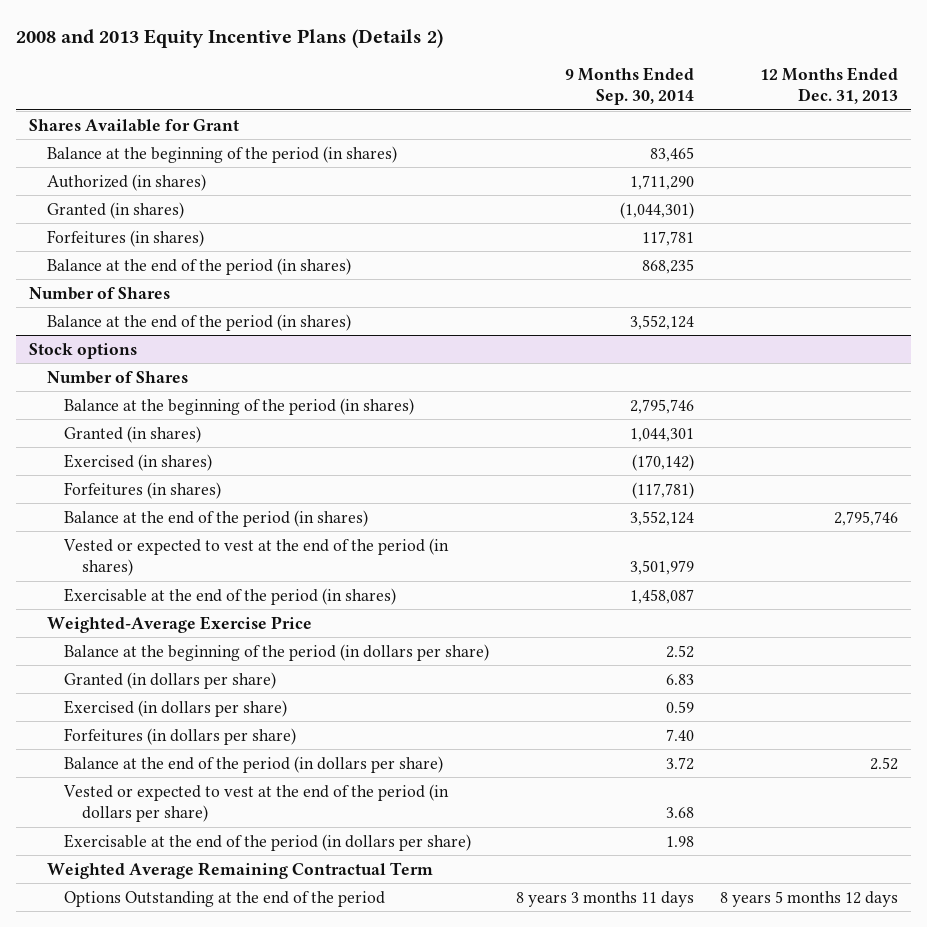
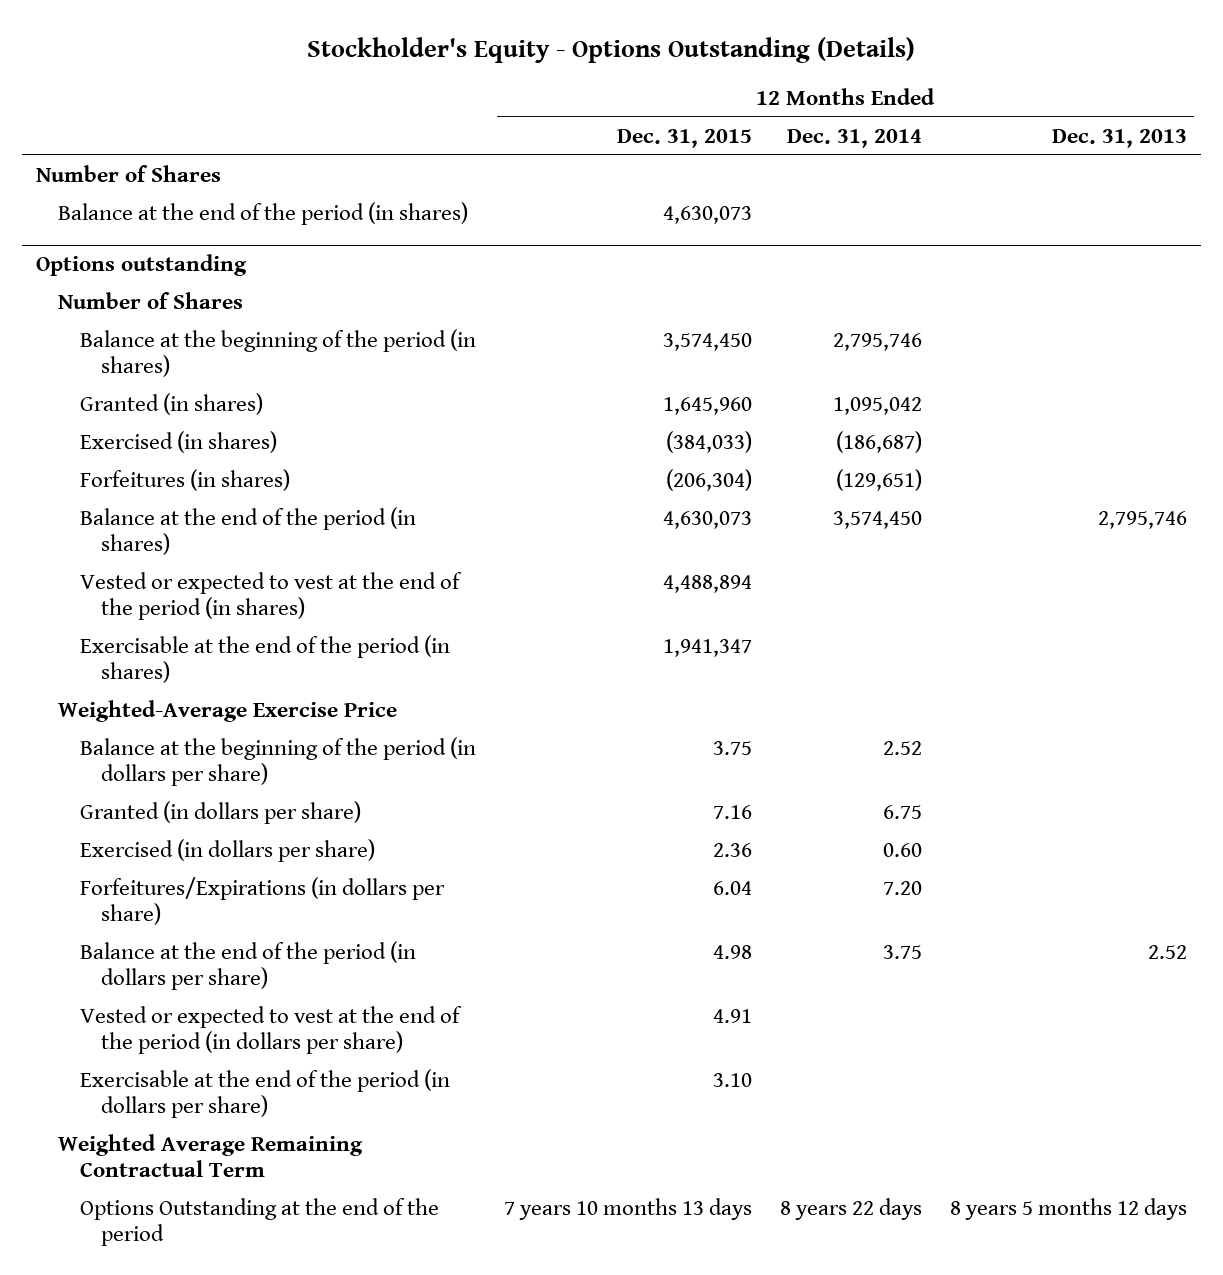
[15,28,443,48] 2008 and 2013 Equity Incentive Plans (Details 2) -> [307,36,916,63] Stockholder's Equity - Options Outstanding (Details)
[564,66,694,106] 9 Months Ended Sep. 30, 2014 -> none
none -> [616,128,752,148] Dec. 31, 2015
none -> [786,128,922,148] Dec. 31, 2014
[28,118,239,132] Shares Available for Grant -> none
[46,145,397,163] Balance at the beginning of the period (in shares) -> none
[46,173,206,191] Authorized (in shares) -> none
[46,201,184,219] Granted (in shares) -> none
[46,229,204,247] Forfeitures (in shares) -> none
[46,257,351,275] Balance at the end of the period (in shares) -> none
[28,342,137,359] Stock options -> [35,253,247,276] Options outstanding
[64,727,297,745] Forfeitures (in dollars per share) -> [79,876,445,926] Forfeitures/Expirations (in dollars per share)

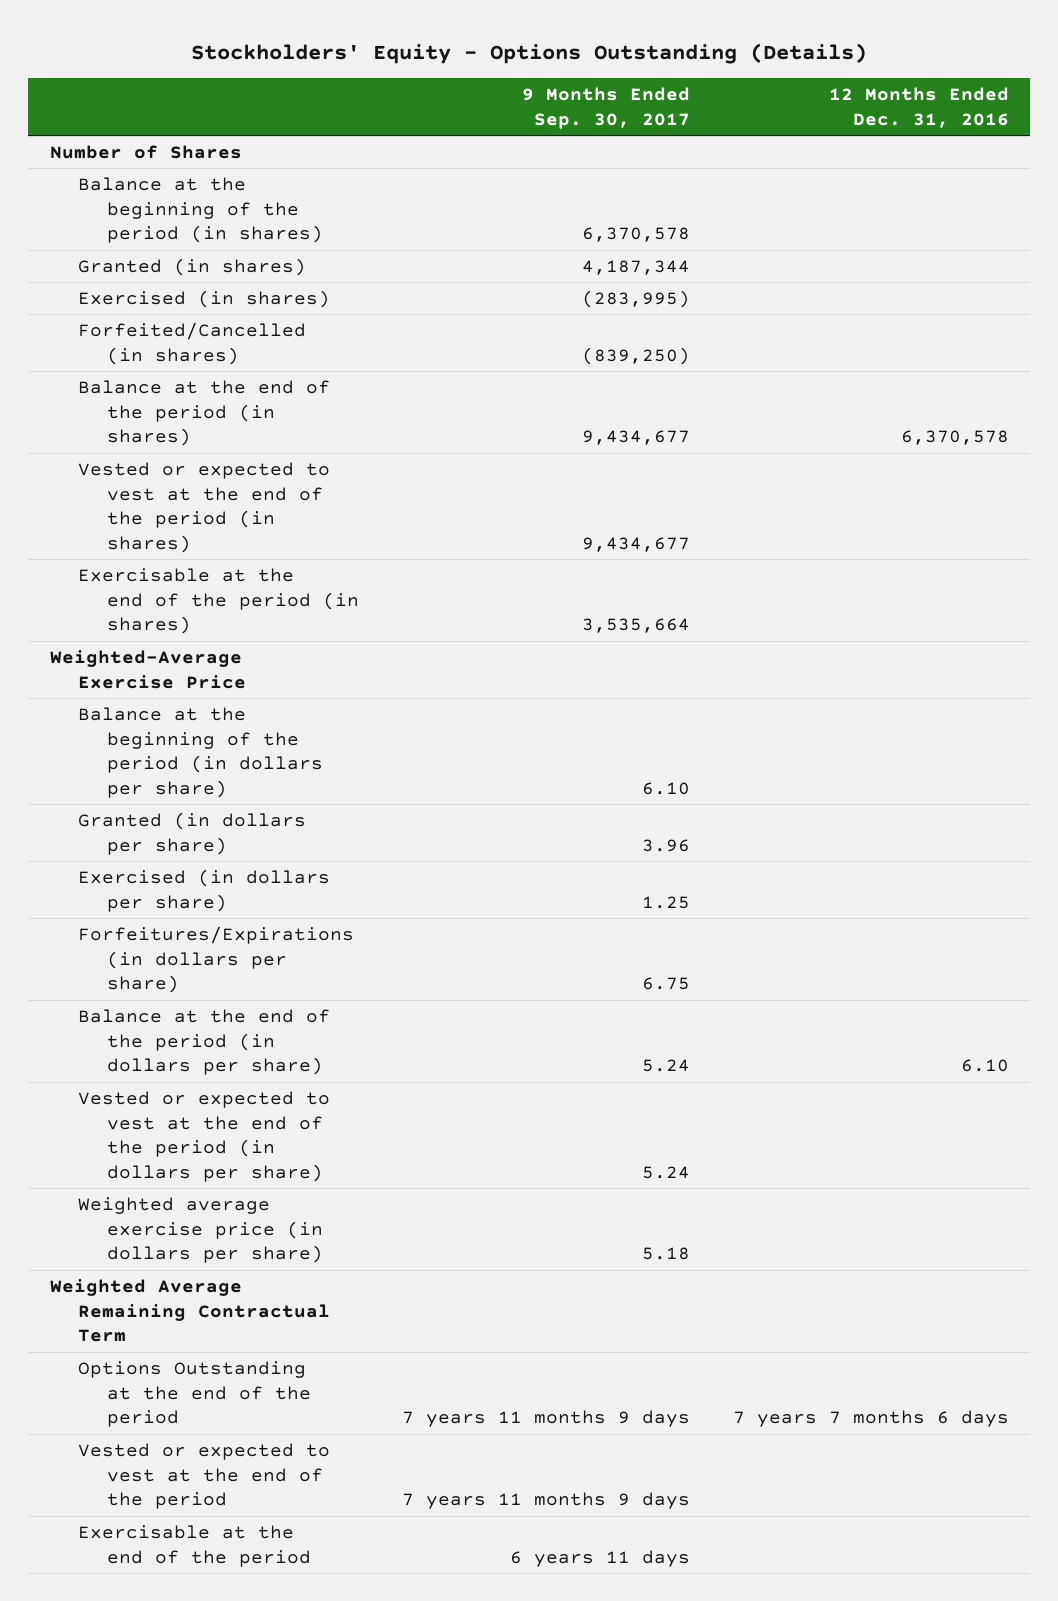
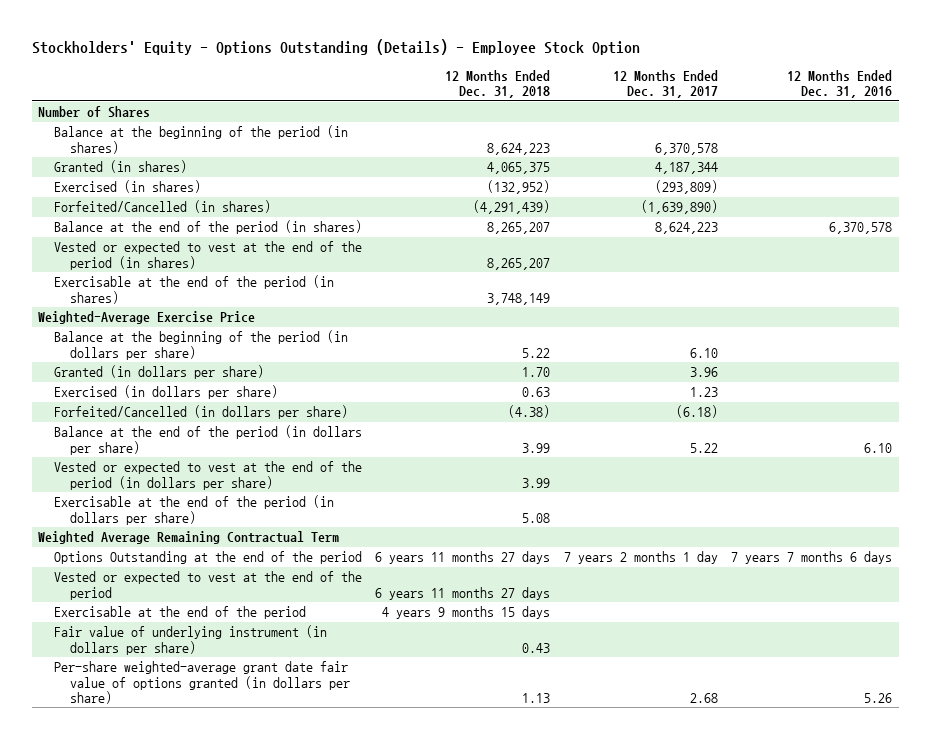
[191,42,868,64] Stockholders' Equity - Options Outstanding (Details) -> [31,39,640,56] Stockholders' Equity - Options Outstanding (Details) - Employee Stock Option
[521,86,690,129] 9 Months Ended Sep. 30, 2017 -> none
none -> [445,69,551,99] 12 Months Ended Dec. 31, 2018
none -> [612,69,718,99] 12 Months Ended Dec. 31, 2017
[78,925,355,994] Forfeitures/Expirations (in dollars per share) -> [54,405,349,420] Forfeited/Cancelled (in dollars per share)
[78,1196,323,1264] Weighted average exercise price (in dollars per share) -> [54,495,335,525] Exercisable at the end of the period (in dollars per share)
none -> [54,625,328,655] Fair value of underlying instrument (in dollars per share)
none -> [54,661,350,704] Per-share weighted-average grant date fair value of options granted (in dollars per share)

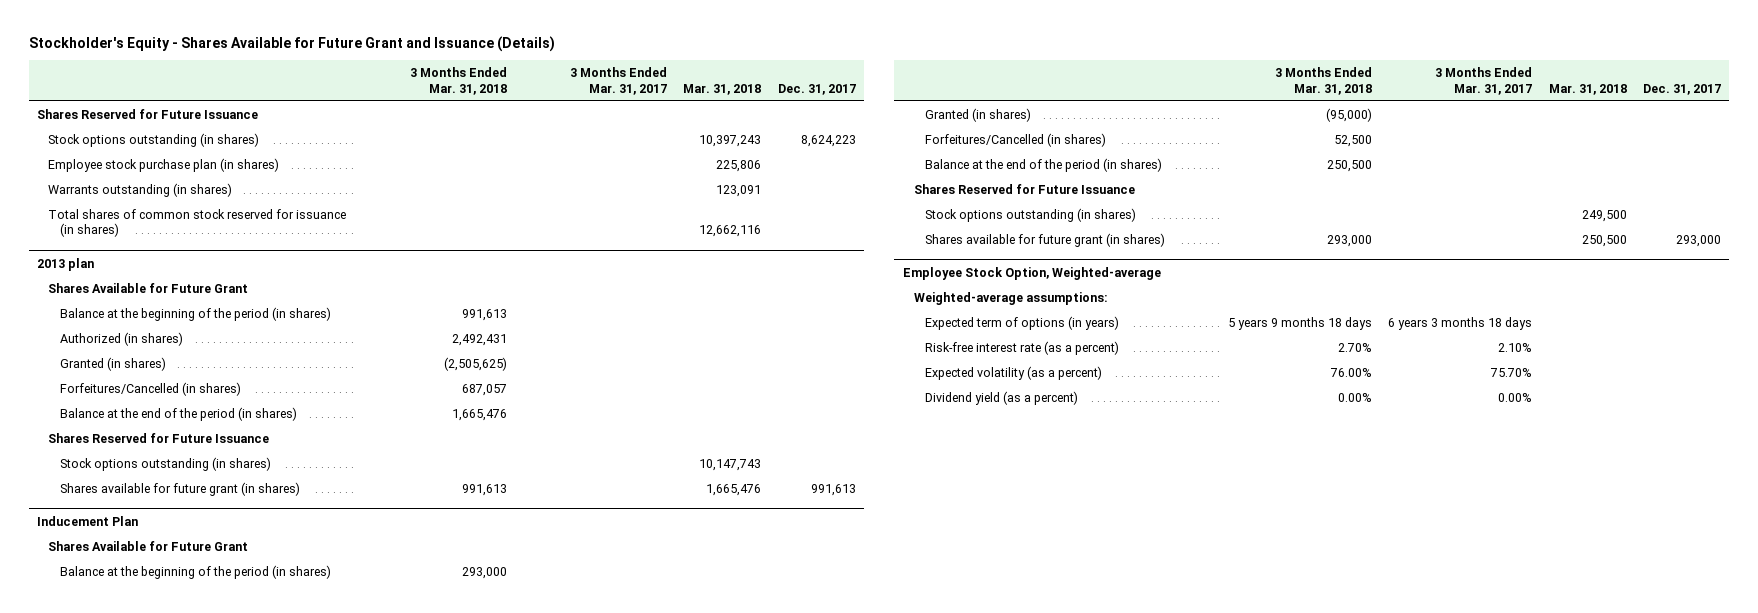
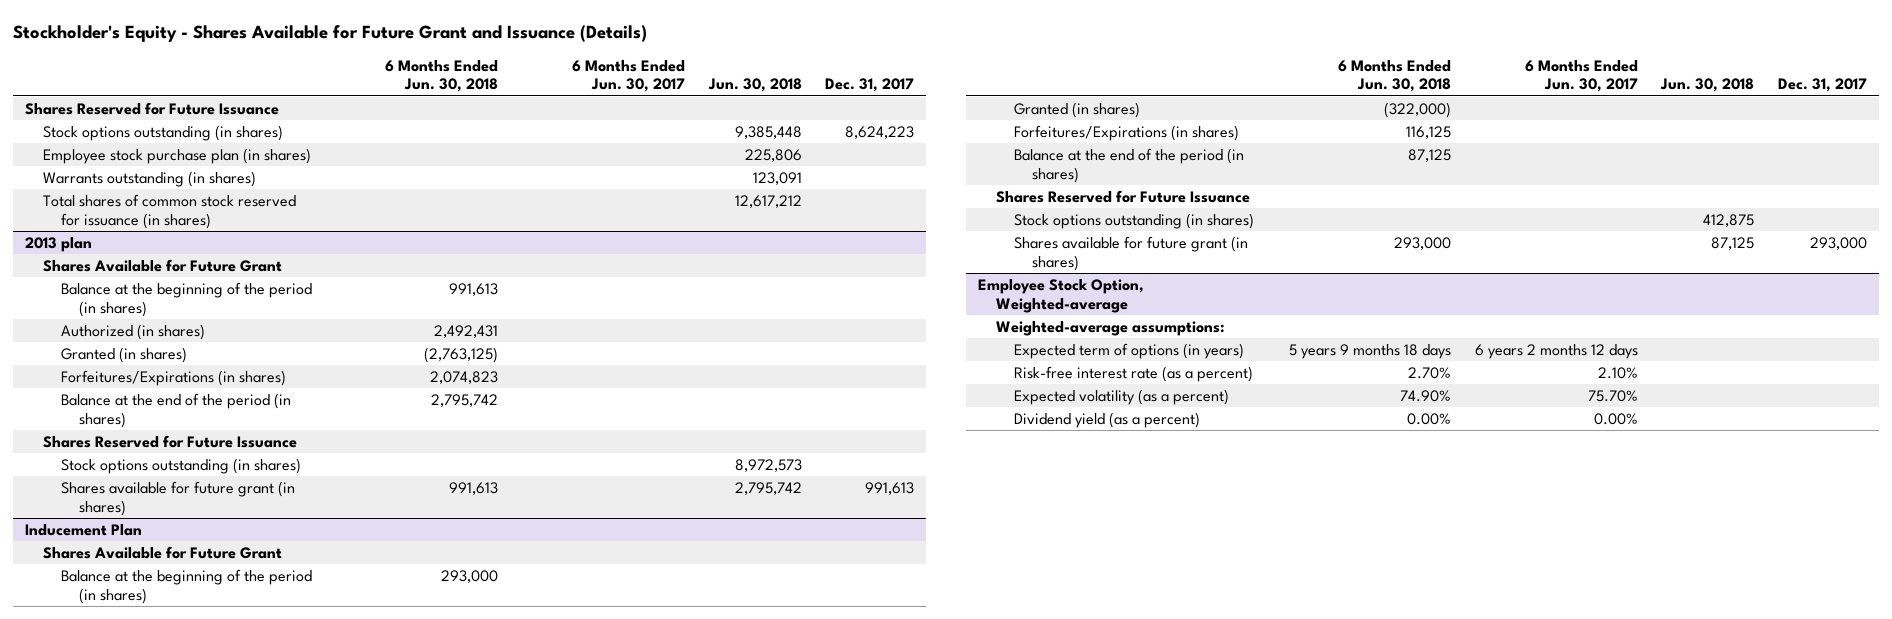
[409,67,507,95] 3 Months Ended Mar. 31, 2018 -> none
[569,67,667,95] 3 Months Ended Mar. 31, 2017 -> none
[683,83,762,95] Mar. 31, 2018 -> none
none -> [384,59,498,93] 6 Months Ended Jun. 30, 2018
none -> [571,59,685,93] 6 Months Ended Jun. 30, 2017
none -> [707,78,802,93] Jun. 30, 2018
[59,381,241,396] Forfeitures/Cancelled (in shares) -> [61,369,287,386] Forfeitures/Expirations (in shares)
[925,132,1107,147] Forfeitures/Cancelled (in shares) -> [1013,124,1239,141] Forfeitures/Expirations (in shares)

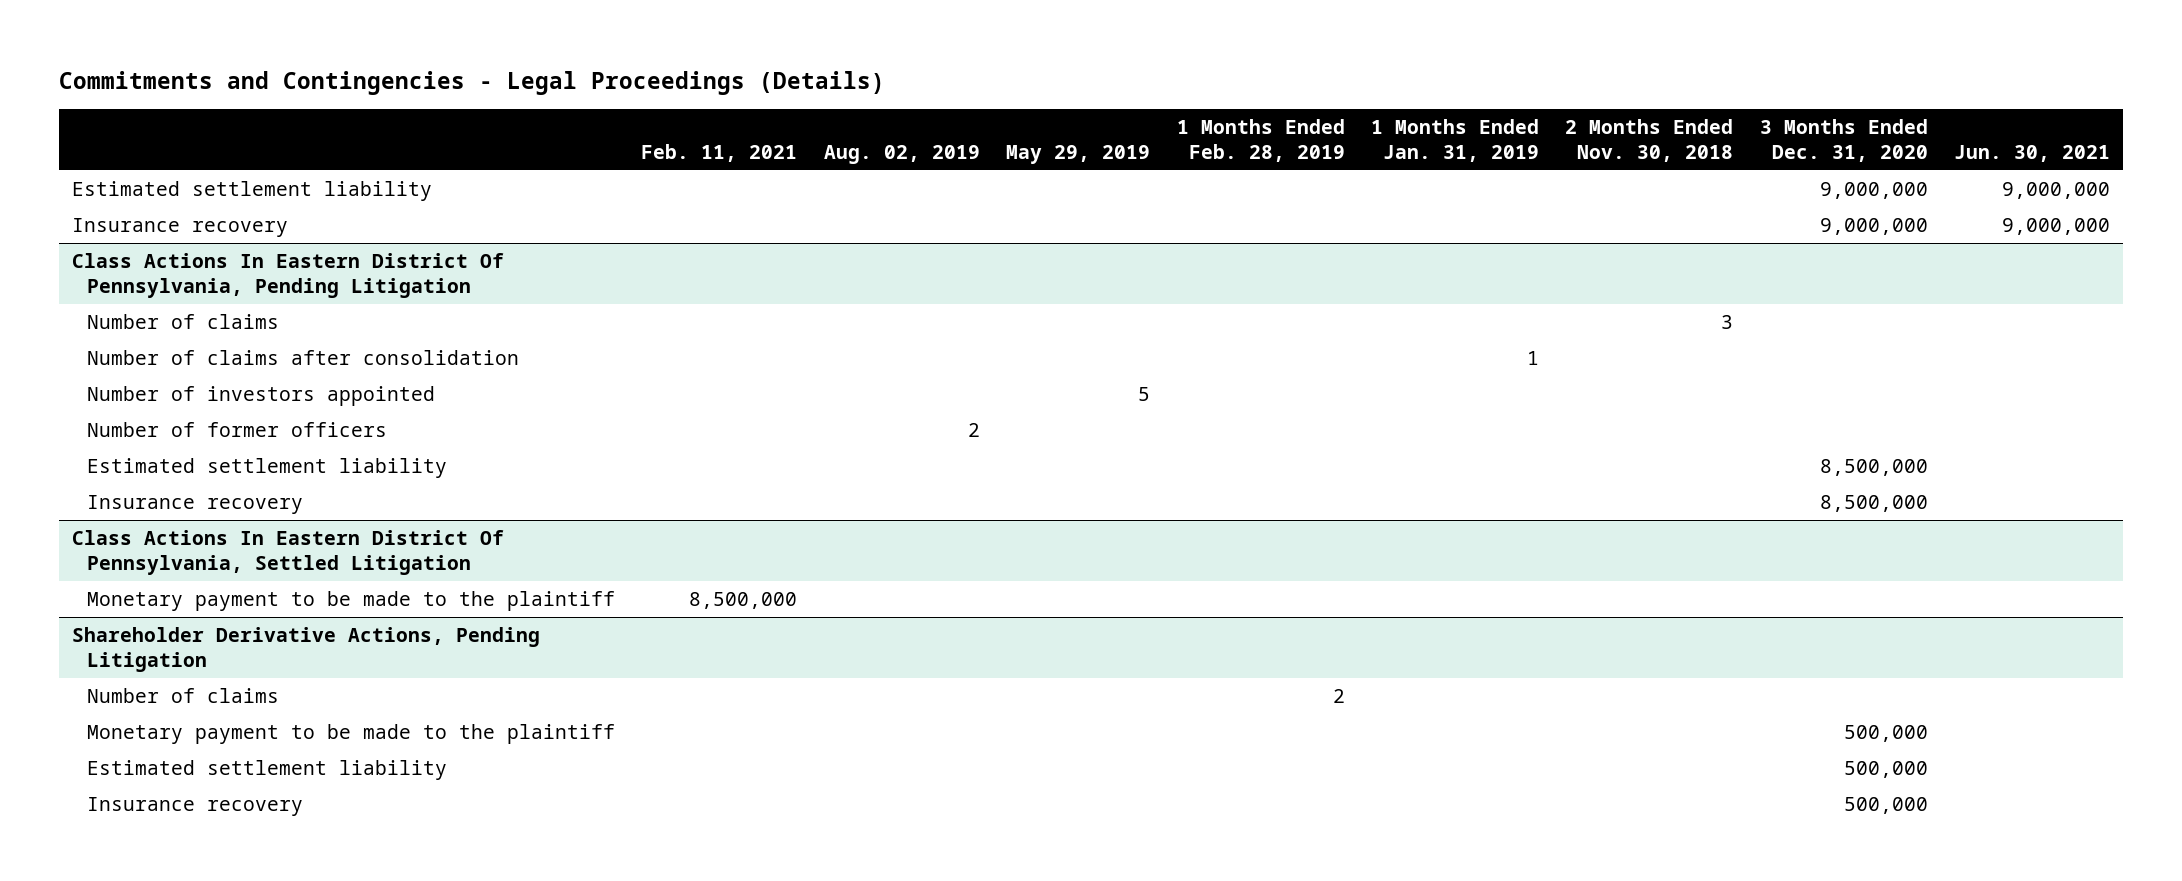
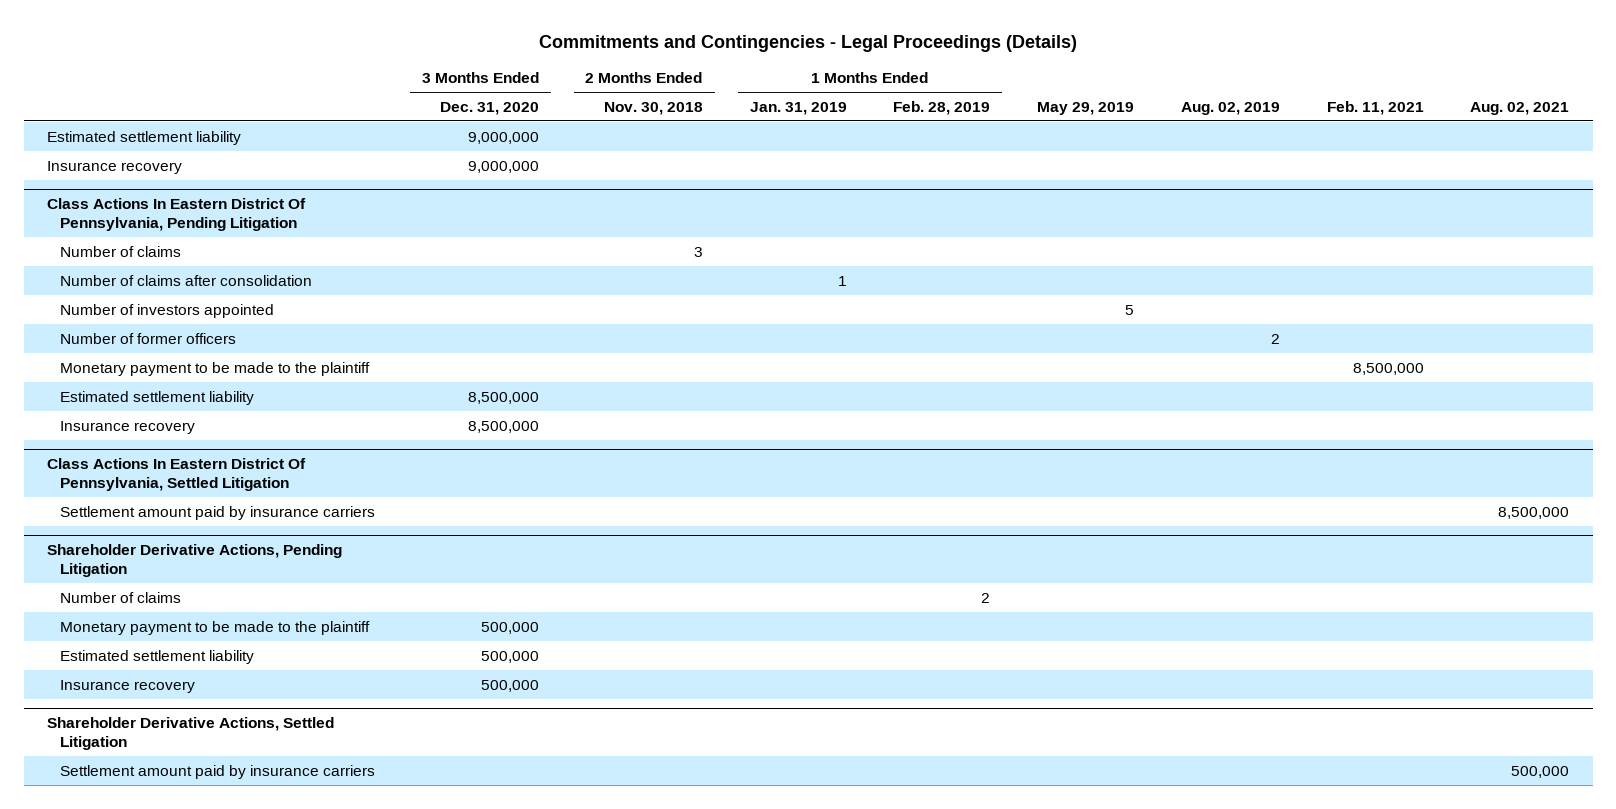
[1954,144,2111,162] Jun. 30, 2021 -> none
none -> [1470,101,1570,115] Aug. 02, 2021
none -> [60,361,371,376] Monetary payment to be made to the plaintiff
[86,591,615,612] Monetary payment to be made to the plaintiff -> none
none -> [60,505,376,520] Settlement amount paid by insurance carriers
none -> [46,717,334,751] Shareholder Derivative Actions, Settled Litigation
none -> [60,764,376,779] Settlement amount paid by insurance carriers

